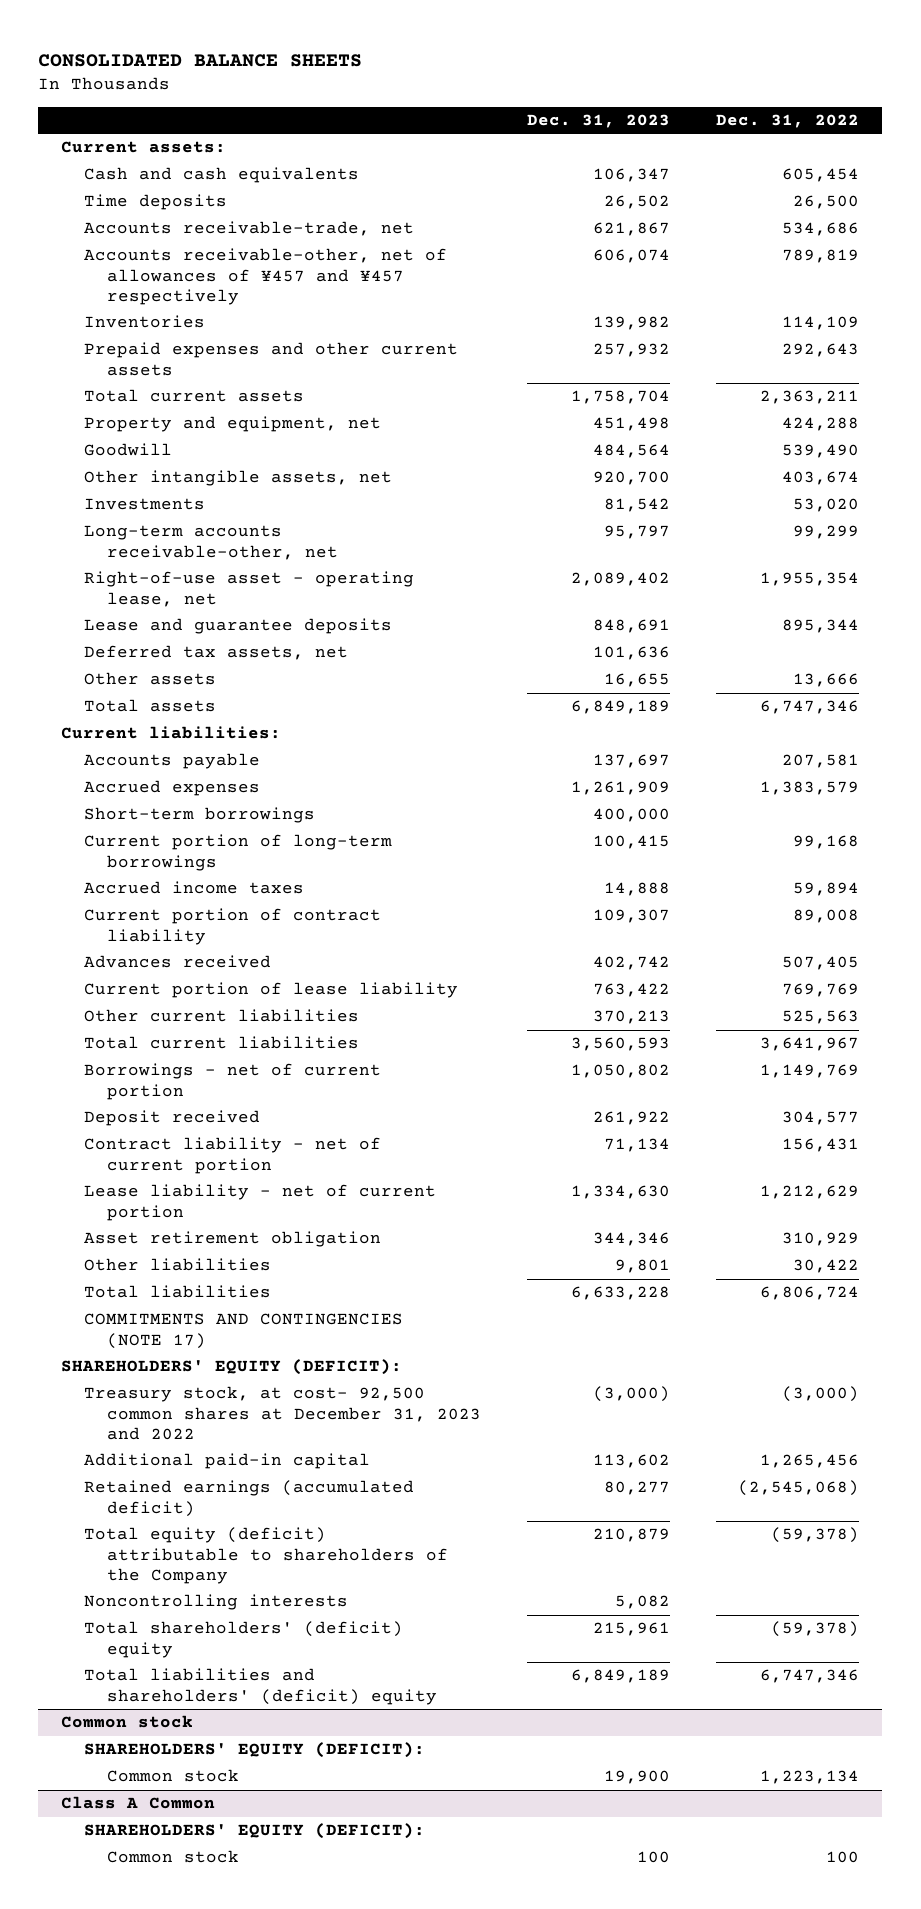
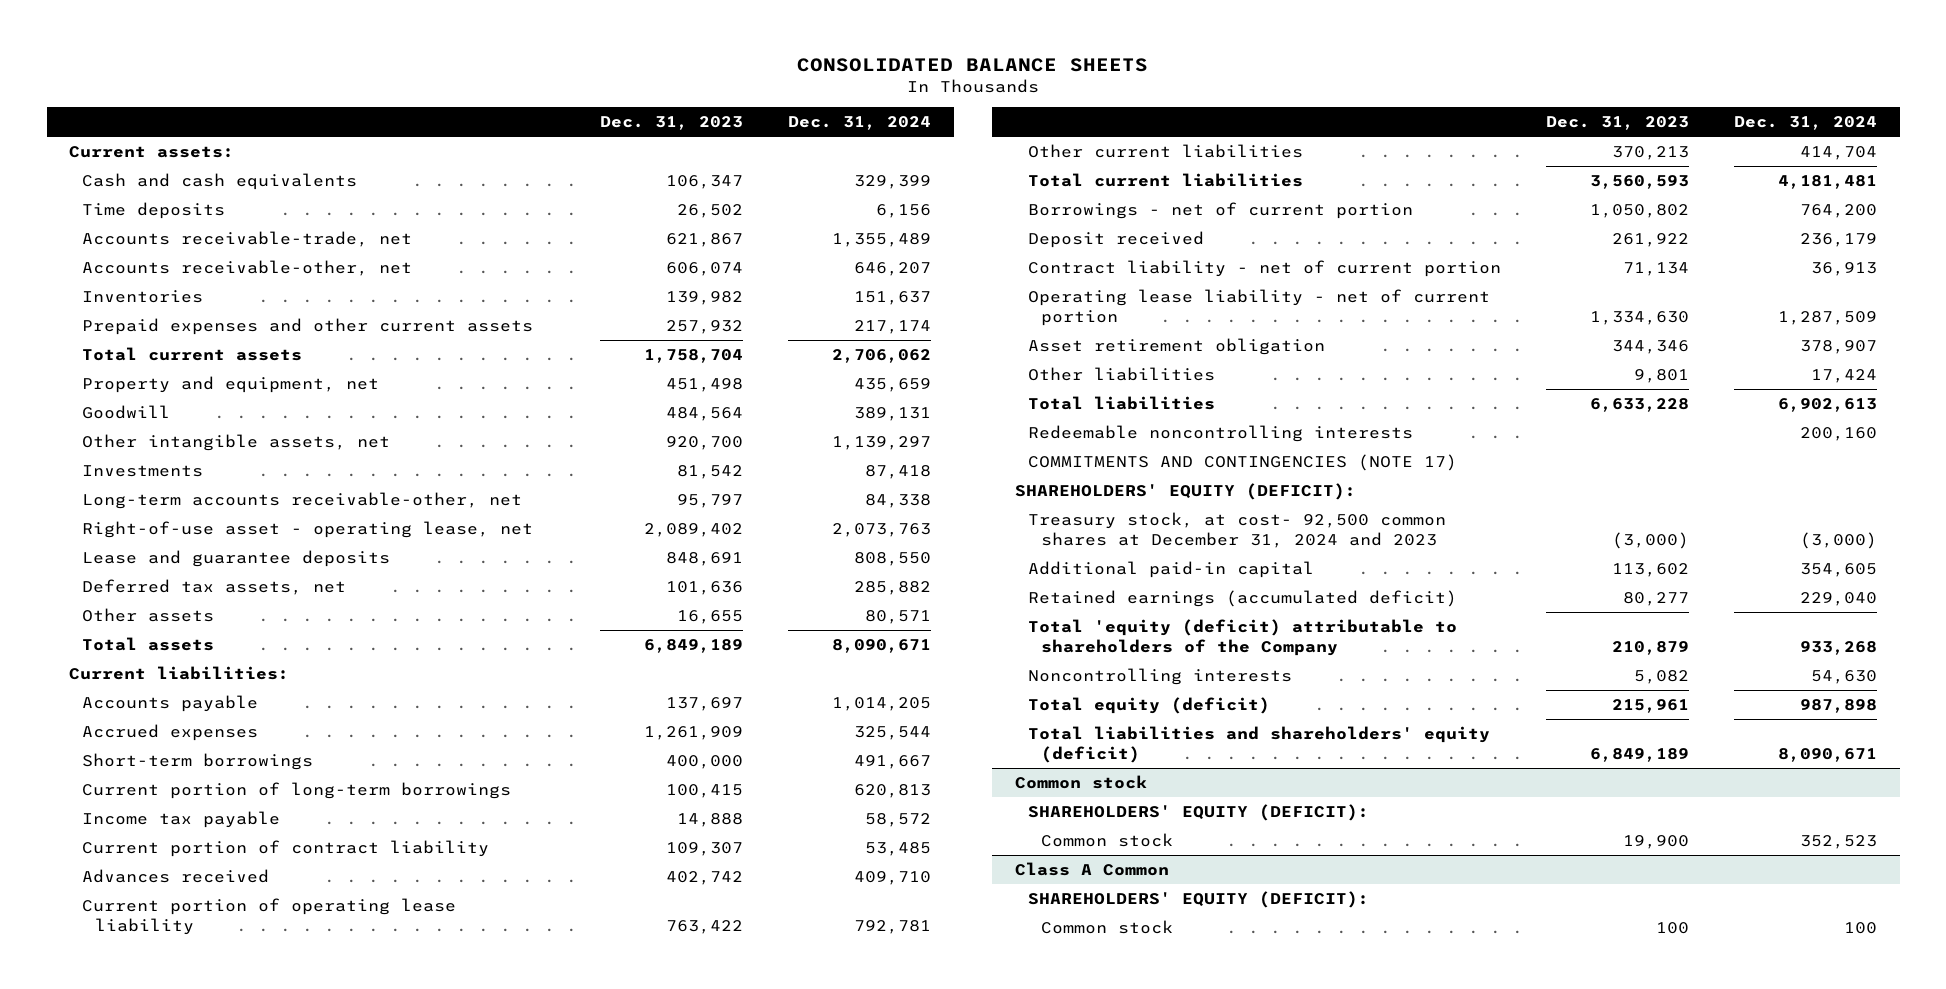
[716,113,860,128] Dec. 31, 2022 -> none
none -> [788,115,932,130] Dec. 31, 2024
[84,248,448,305] Accounts receivable-other, net of allowances of ¥457 and ¥457 respectively -> [81,259,412,276] Accounts receivable-other, net
[84,881,305,895] Accrued income taxes -> [81,810,280,828] Income tax payable
[84,982,459,999] Current portion of lease liability -> [81,897,456,935] Current portion of operating lease liability
[84,1184,437,1221] Lease liability - net of current portion -> [1027,288,1490,326] Operating lease liability - net of current portion
none -> [1027,424,1413,442] Redeemable noncontrolling interests
[84,1386,482,1440] Treasury stock, at cost- 92,500 common shares at December 31, 2023 and 2022 -> [1027,511,1446,548] Treasury stock, at cost- 92,500 common shares at December 31, 2024 and 2023
[84,1527,449,1584] Total equity (deficit) attributable to shareholders of the Company -> [1027,618,1457,656] Total 'equity (deficit) attributable to shareholders of the Company
[84,1621,404,1658] Total shareholders' (deficit) equity -> [1027,696,1270,714] Total equity (deficit)
[84,1668,438,1705] Total liabilities and shareholders' (deficit) equity -> [1027,725,1490,763] Total liabilities and shareholders' equity (deficit)

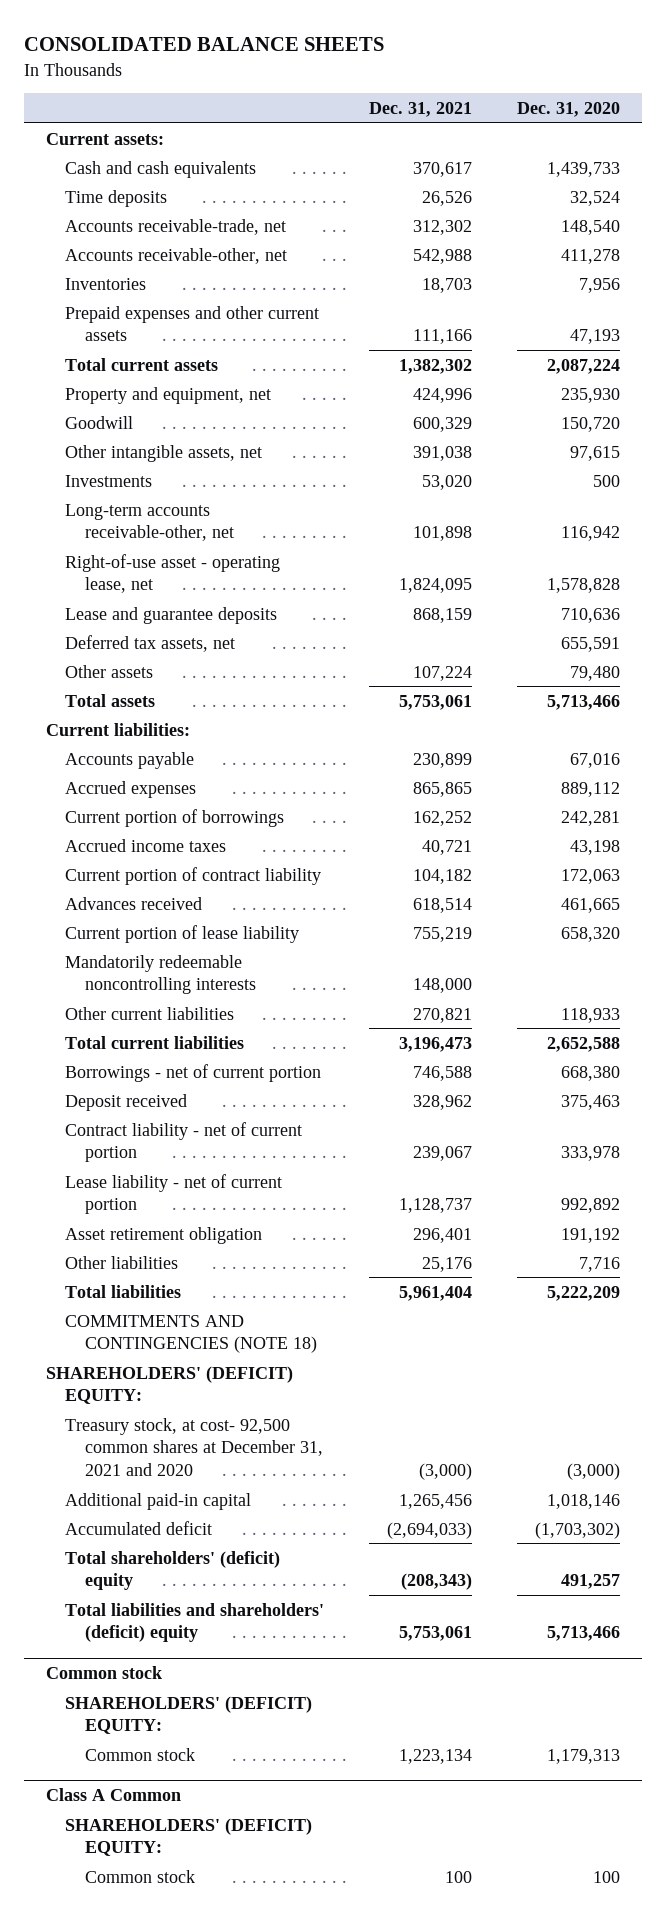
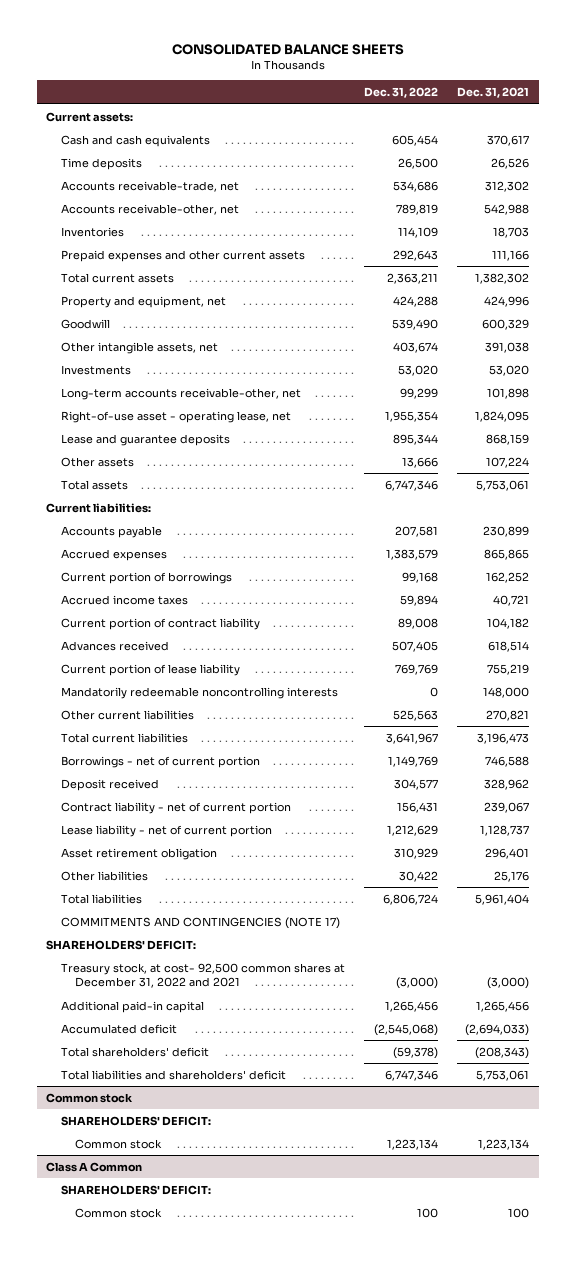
[516,102,620,118] Dec. 31, 2020 -> none
none -> [364,87,439,99] Dec. 31, 2022
[65,634,236,652] Deferred tax assets, net -> none
[65,1314,317,1354] COMMITMENTS AND CONTINGENCIES (NOTE 18) -> [60,916,340,929] COMMITMENTS AND CONTINGENCIES (NOTE 17)
[46,1365,294,1405] SHAREHOLDERS' (DEFICIT) EQUITY: -> [46,939,197,950] SHAREHOLDERS' DEFICIT:
[65,1417,323,1477] Treasury stock, at cost- 92,500 common shares at December 31, 2021 and 2020 -> [60,962,345,989] Treasury stock, at cost- 92,500 common shares at December 31, 2022 and 2021
[65,1550,281,1591] Total shareholders' (deficit) equity -> [60,1046,209,1057] Total shareholders' deficit
[65,1602,325,1643] Total liabilities and shareholders' (deficit) equity -> [60,1069,286,1080] Total liabilities and shareholders' deficit
[65,1695,313,1735] SHAREHOLDERS' (DEFICIT) EQUITY: -> [60,1115,211,1126] SHAREHOLDERS' DEFICIT:
[65,1817,313,1857] SHAREHOLDERS' (DEFICIT) EQUITY: -> [60,1184,211,1195] SHAREHOLDERS' DEFICIT:

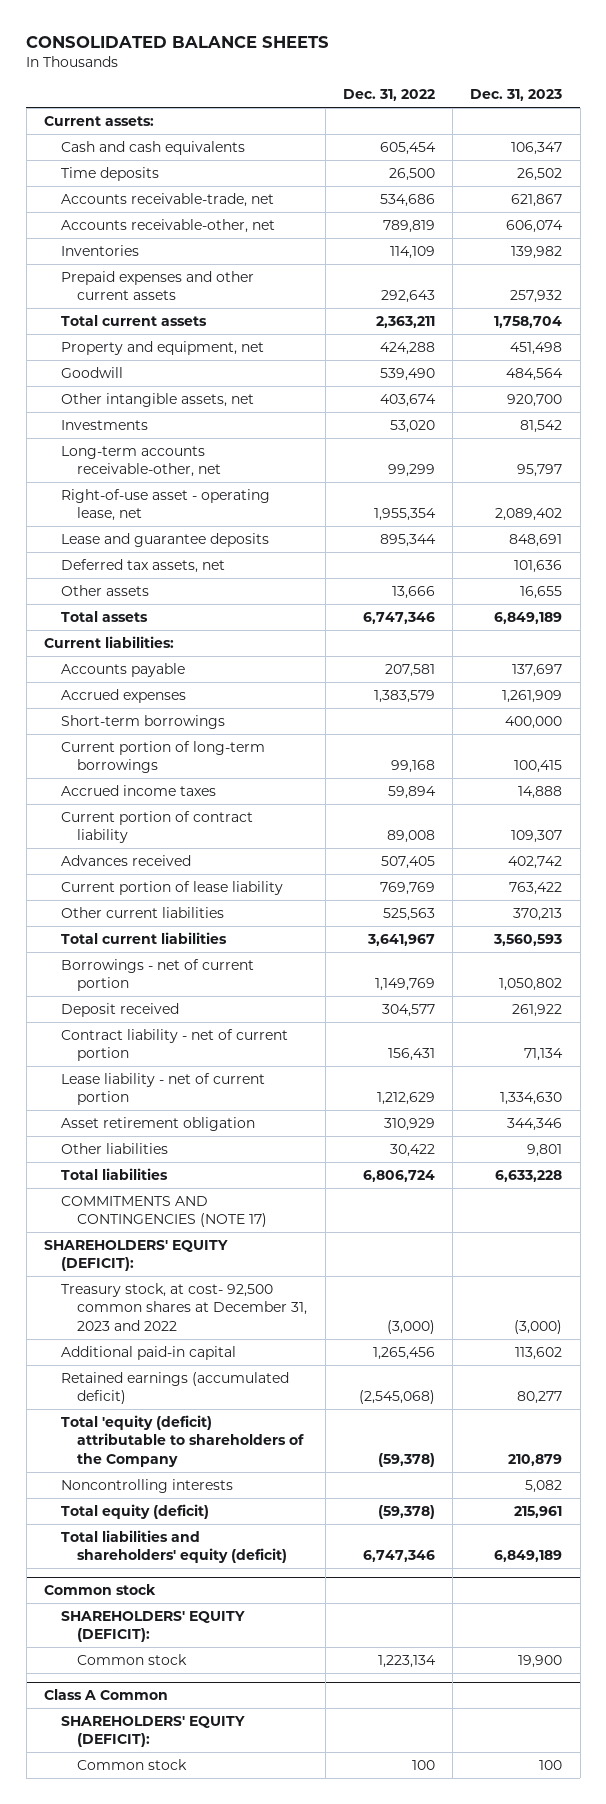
[457,87,530,99] Dec. 31, 2021 -> none
none -> [470,89,563,102] Dec. 31, 2023
none -> [60,558,225,573] Deferred tax assets, net
none -> [60,714,225,729] Short-term borrowings
[60,571,232,584] Current portion of borrowings -> [60,740,265,774] Current portion of long-term borrowings
[60,686,338,699] Mandatorily redeemable noncontrolling interests -> none
[46,939,197,950] SHAREHOLDERS' DEFICIT: -> [43,1239,228,1272] SHAREHOLDERS' EQUITY (DEFICIT):
[60,962,345,989] Treasury stock, at cost- 92,500 common shares at December 31, 2022 and 2021 -> [60,1282,308,1331] Treasury stock, at cost- 92,500 common shares at December 31, 2023 and 2022
[60,1023,177,1034] Accumulated deficit -> [60,1371,289,1405] Retained earnings (accumulated deficit)
[60,1046,209,1057] Total shareholders' deficit -> [60,1414,305,1467] Total 'equity (deficit) attributable to shareholders of the Company
none -> [60,1478,233,1493] Noncontrolling interests
none -> [60,1503,209,1519] Total equity (deficit)
[60,1069,286,1080] Total liabilities and shareholders' deficit -> [60,1529,288,1564] Total liabilities and shareholders' equity (deficit)
[60,1115,211,1126] SHAREHOLDERS' DEFICIT: -> [60,1610,245,1643] SHAREHOLDERS' EQUITY (DEFICIT):
[60,1184,211,1195] SHAREHOLDERS' DEFICIT: -> [60,1715,245,1748] SHAREHOLDERS' EQUITY (DEFICIT):

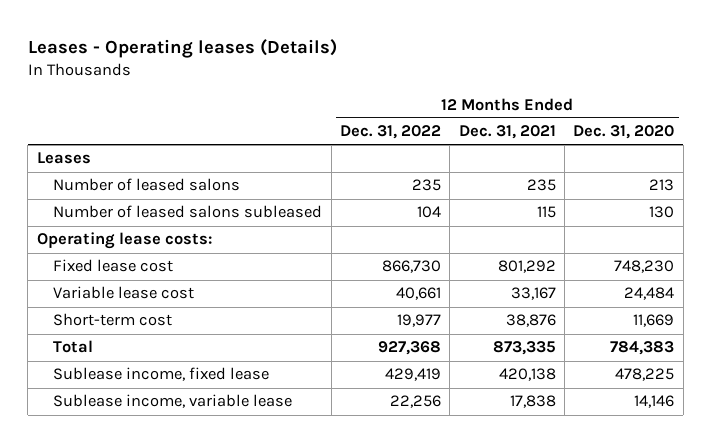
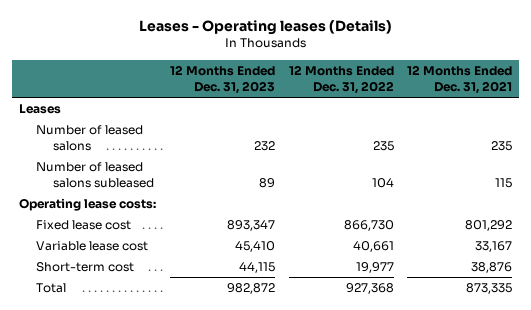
[573,125,675,140] Dec. 31, 2020 -> none
none -> [169,64,275,94] 12 Months Ended Dec. 31, 2023
[53,367,270,382] Sublease income, fixed lease -> none
[53,394,293,409] Sublease income, variable lease -> none

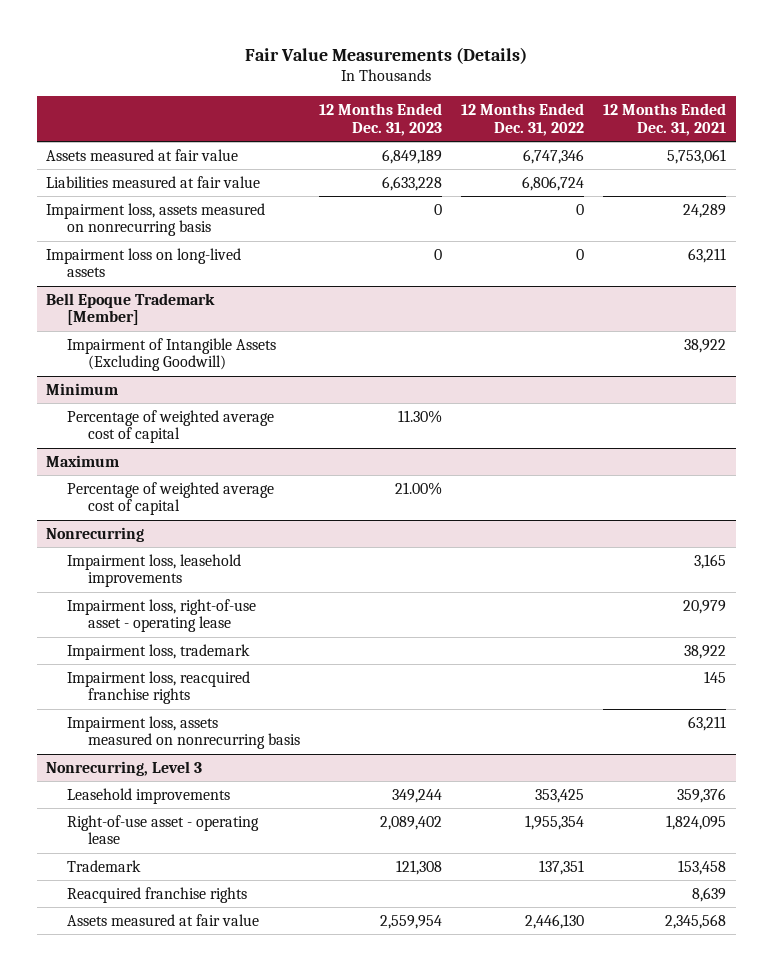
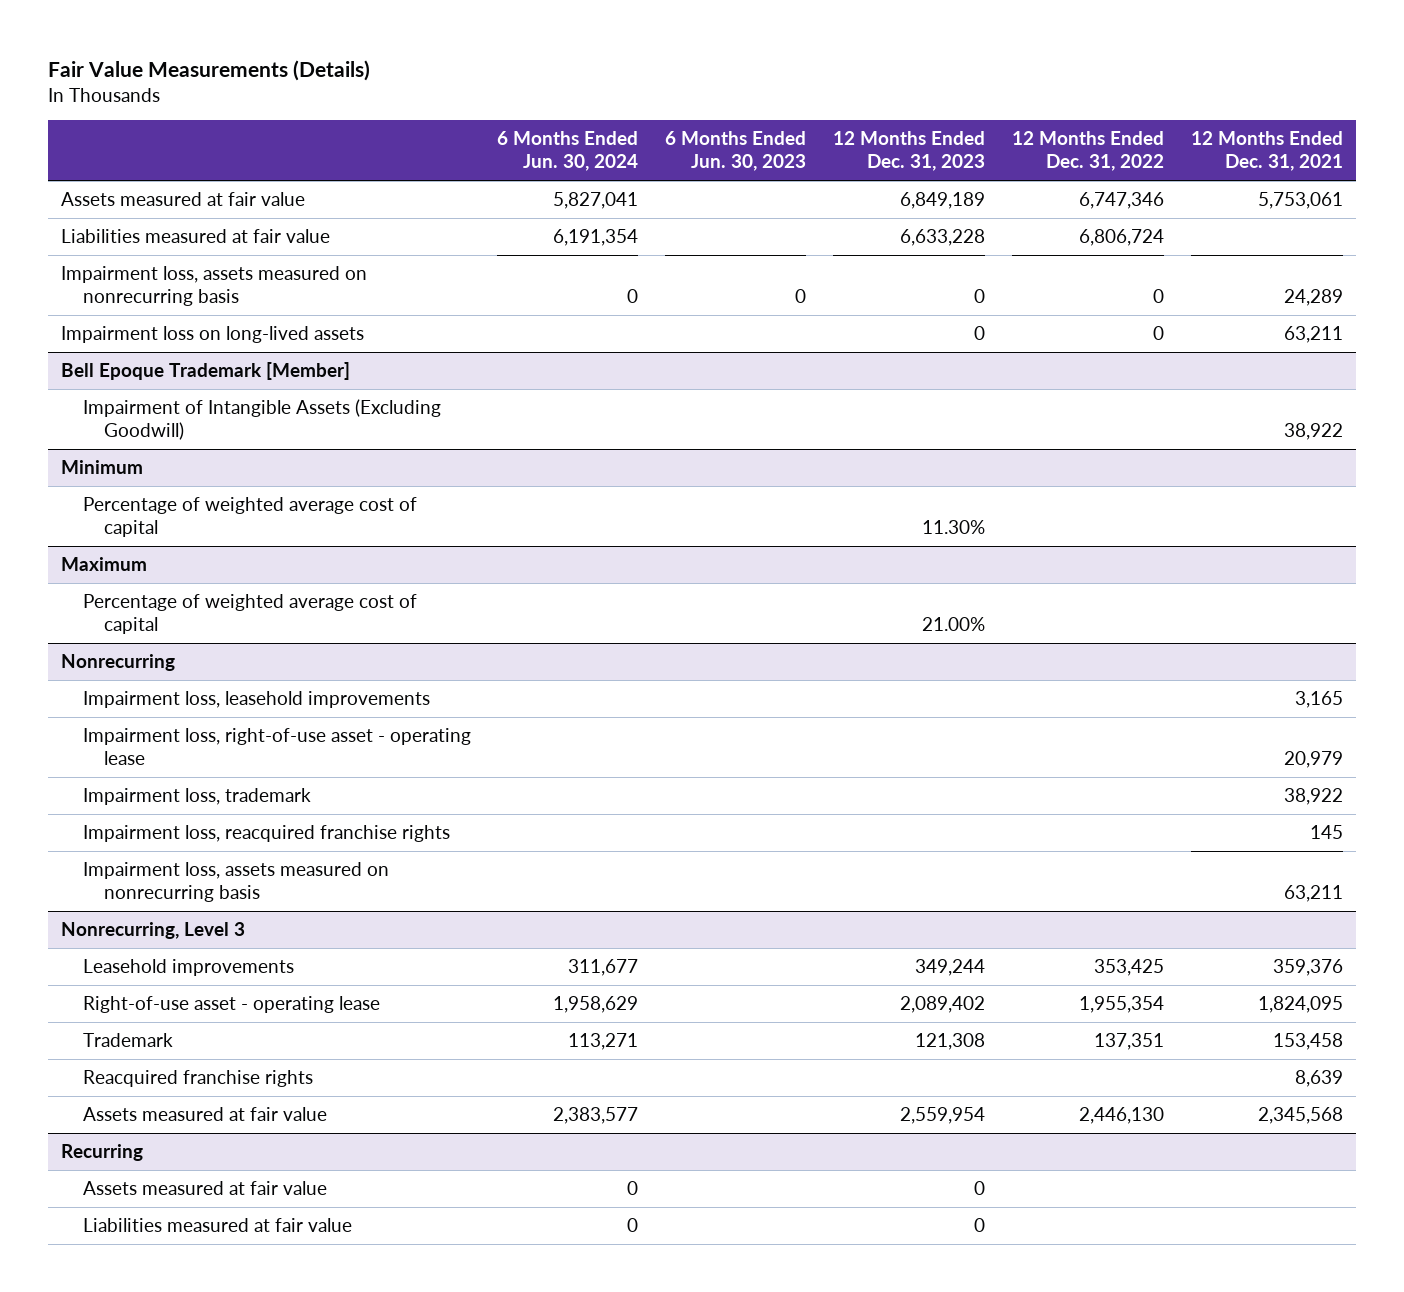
none -> [497,131,639,172] 6 Months Ended Jun. 30, 2024
none -> [665,131,807,172] 6 Months Ended Jun. 30, 2023
none -> [61,1144,144,1162] Recurring
none -> [82,1181,327,1196] Assets measured at fair value
none -> [82,1218,352,1233] Liabilities measured at fair value

